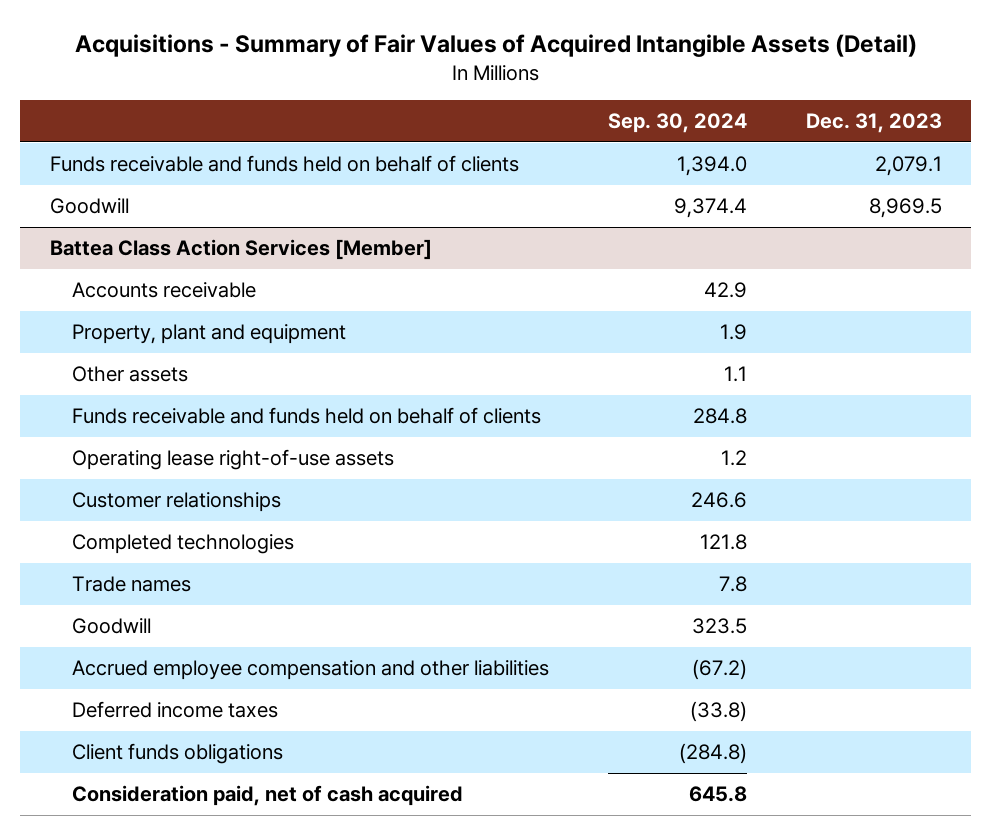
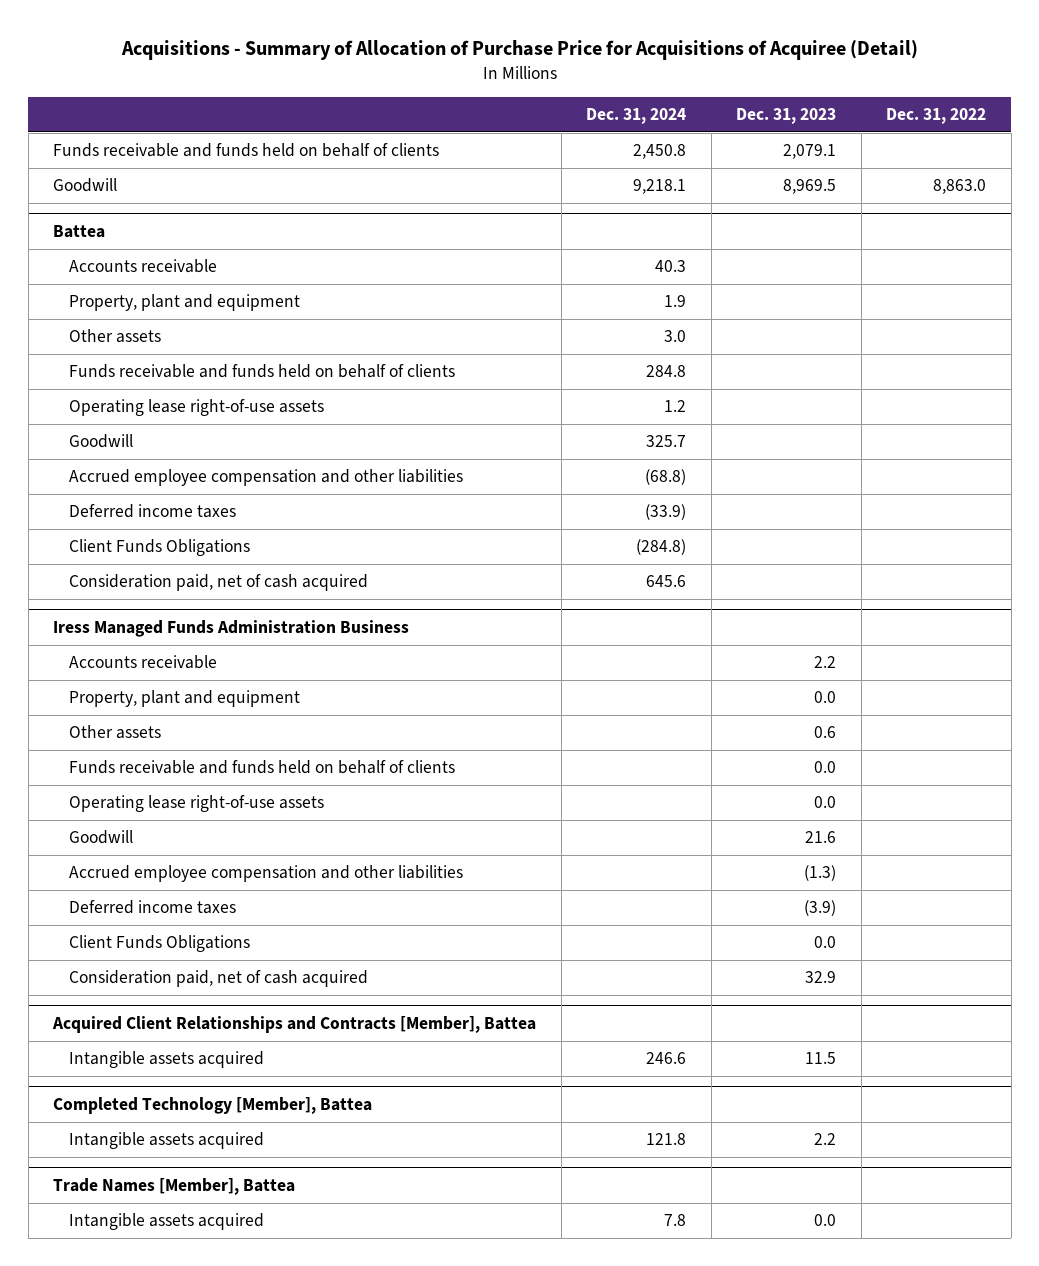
[74,34,917,58] Acquisitions - Summary of Fair Values of Acquired Intangible Assets (Detail) -> [120,40,918,61] Acquisitions - Summary of Allocation of Purchase Price for Acquisitions of Acquiree (Detail)
[607,113,747,134] Sep. 30, 2024 -> none
none -> [586,108,687,125] Dec. 31, 2024
none -> [886,108,987,125] Dec. 31, 2022
[49,239,432,261] Battea Class Action Services [Member] -> [53,225,106,239] Battea
[71,492,281,513] Customer relationships -> none
[71,534,294,555] Completed technologies -> none
[71,576,191,593] Trade names -> none
[71,743,283,765] Client funds obligations -> [68,539,250,557] Client Funds Obligations
none -> [53,620,410,638] Iress Managed Funds Administration Business
none -> [68,655,217,670] Accounts receivable
none -> [68,690,300,708] Property, plant and equipment
none -> [68,725,161,740] Other assets
none -> [68,760,455,775] Funds receivable and funds held on behalf of clients
none -> [68,795,324,813] Operating lease right-of-use assets
none -> [68,830,133,845] Goodwill
none -> [68,865,463,883] Accrued employee compensation and other liabilities
none -> [68,900,236,915] Deferred income taxes
none -> [68,935,250,953] Client Funds Obligations
none -> [68,970,368,988] Consideration paid, net of cash acquired
none -> [52,1016,537,1034] Acquired Client Relationships and Contracts [Member], Battea
none -> [68,1051,264,1069] Intangible assets acquired
none -> [53,1097,373,1115] Completed Technology [Member], Battea
none -> [68,1132,264,1150] Intangible assets acquired
none -> [53,1178,296,1196] Trade Names [Member], Battea
none -> [68,1213,264,1231] Intangible assets acquired

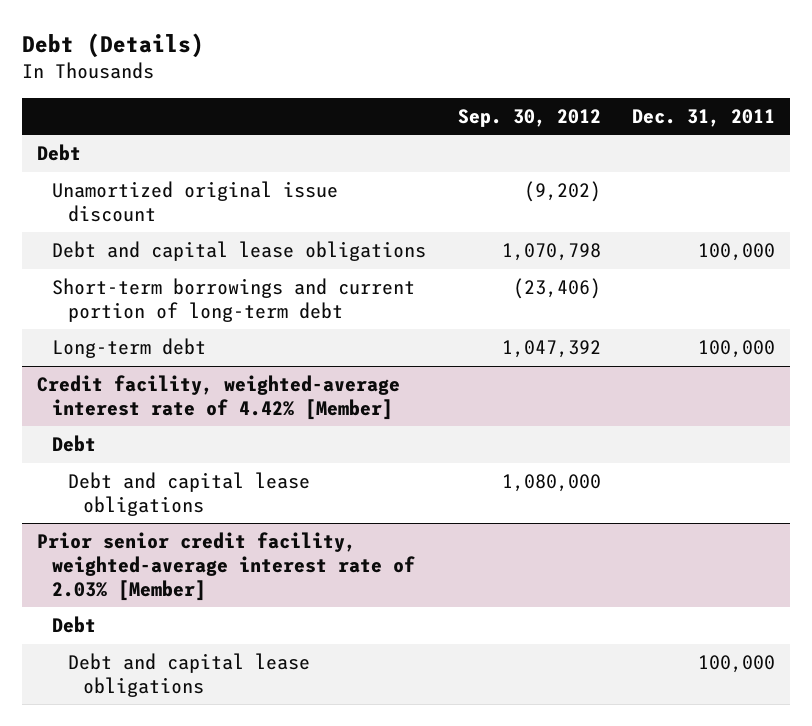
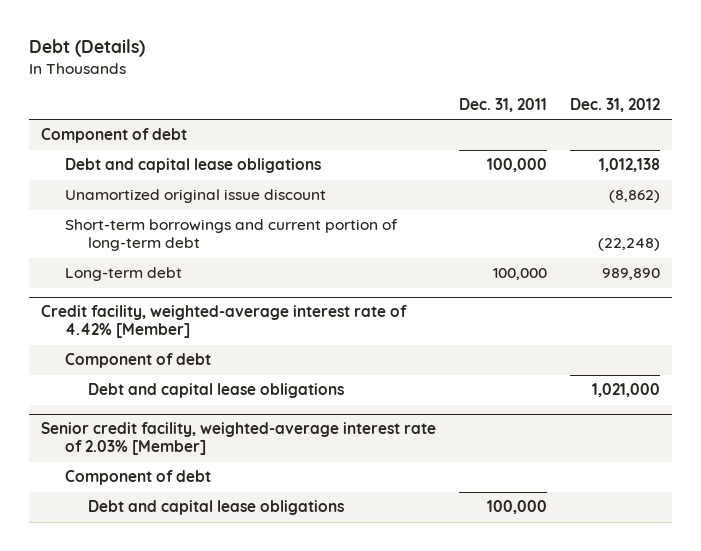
[457,108,601,127] Sep. 30, 2012 -> none
none -> [570,97,661,112] Dec. 31, 2012
[37,144,82,162] Debt -> [40,128,187,144] Component of debt
[52,181,339,222] Unamortized original issue discount -> [64,189,326,204] Unamortized original issue discount
[52,435,97,453] Debt -> [64,353,211,369] Component of debt
[37,532,416,601] Prior senior credit facility, weighted-average interest rate of 2.03% [Member] -> [40,422,436,456] Senior credit facility, weighted-average interest rate of 2.03% [Member]
[52,616,97,634] Debt -> [64,470,211,486] Component of debt

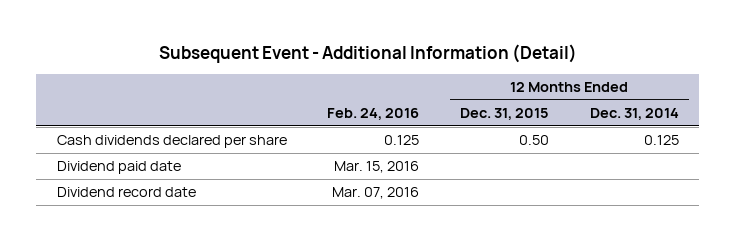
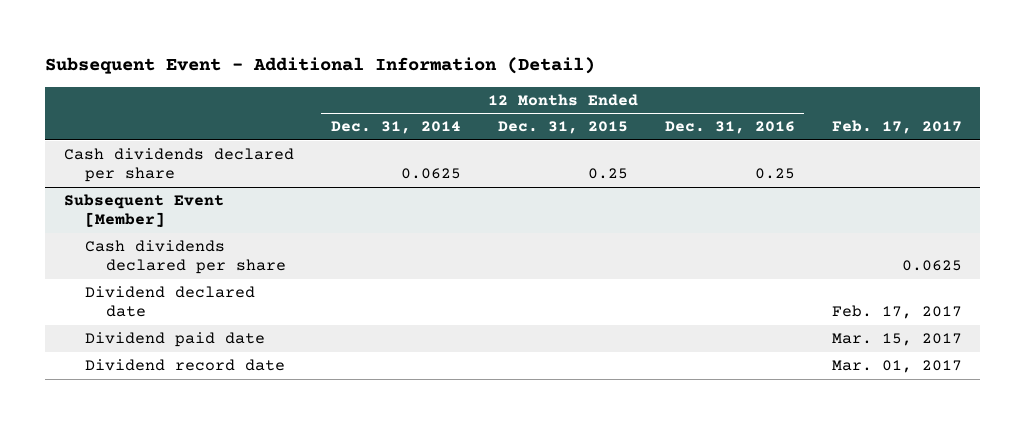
[327,108,420,121] Feb. 24, 2016 -> none
none -> [664,121,795,135] Dec. 31, 2016
none -> [831,120,962,135] Feb. 17, 2017
[56,161,181,175] Dividend paid date -> none
[56,187,196,198] Dividend record date -> none
[519,135,550,146] 0.50 -> [587,168,628,180] 0.25
[643,135,679,146] 0.125 -> [400,168,461,180] 0.0625
none -> [63,194,224,228] Subsequent Event [Member]
none -> [84,240,286,275] Cash dividends declared per share
none -> [84,286,255,318] Dividend declared date
none -> [84,332,265,348] Dividend paid date
none -> [84,359,285,372] Dividend record date

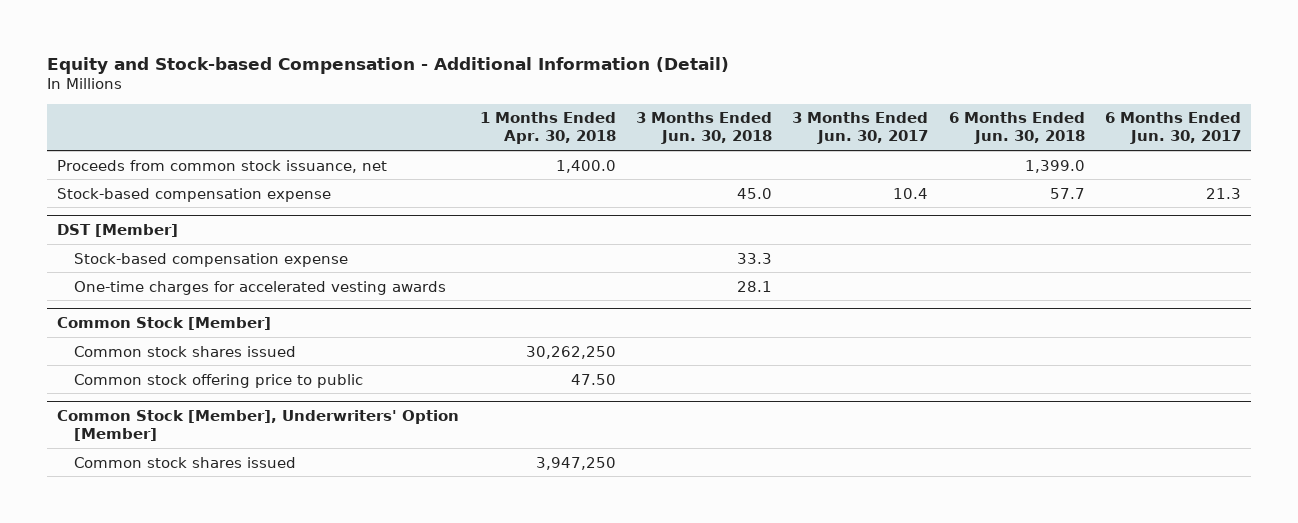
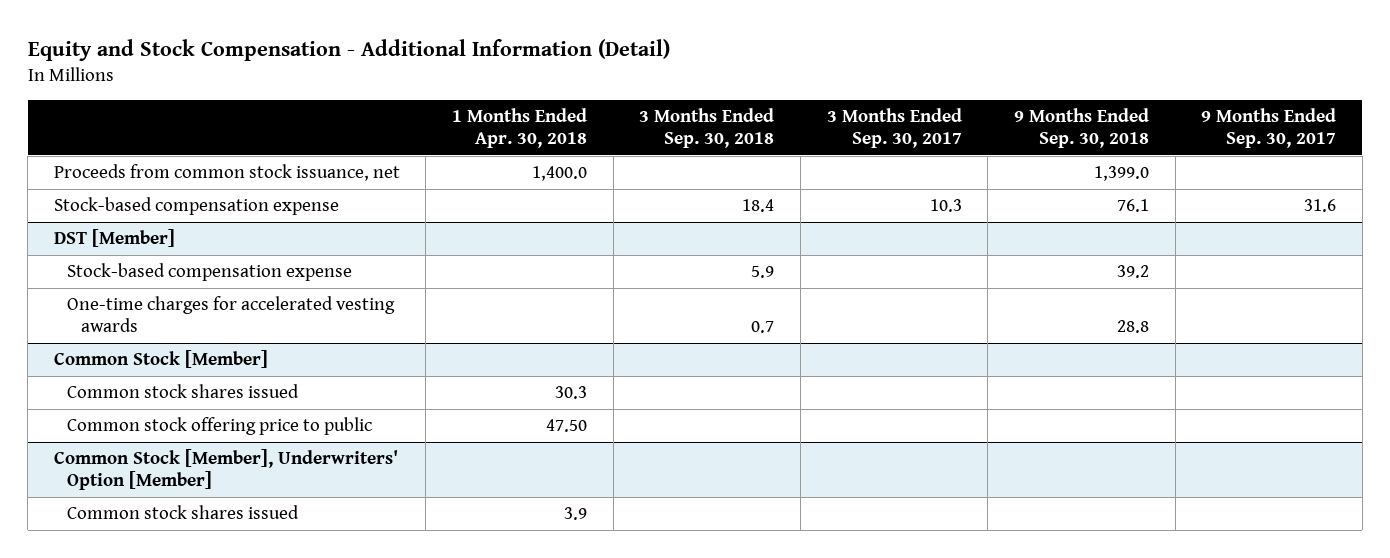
[47,56,730,74] Equity and Stock-based Compensation - Additional Information (Detail) -> [27,39,670,62] Equity and Stock Compensation - Additional Information (Detail)
[636,112,773,145] 3 Months Ended Jun. 30, 2018 -> none
[792,112,929,145] 3 Months Ended Jun. 30, 2017 -> none
[948,112,1085,145] 6 Months Ended Jun. 30, 2018 -> none
[1105,112,1242,145] 6 Months Ended Jun. 30, 2017 -> none
none -> [639,108,775,149] 3 Months Ended Sep. 30, 2018
none -> [826,108,962,149] 3 Months Ended Sep. 30, 2017
none -> [1013,108,1149,149] 9 Months Ended Sep. 30, 2018
none -> [1201,108,1337,149] 9 Months Ended Sep. 30, 2017
[525,345,616,359] 30,262,250 -> [555,386,588,400] 30.3
[535,456,616,470] 3,947,250 -> [564,507,588,521] 3.9

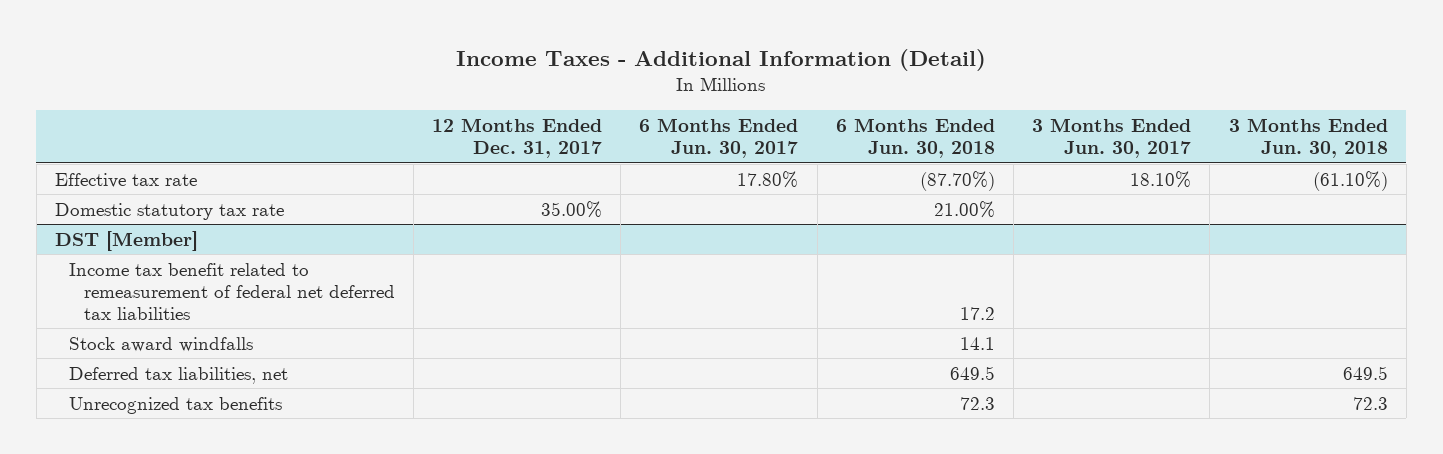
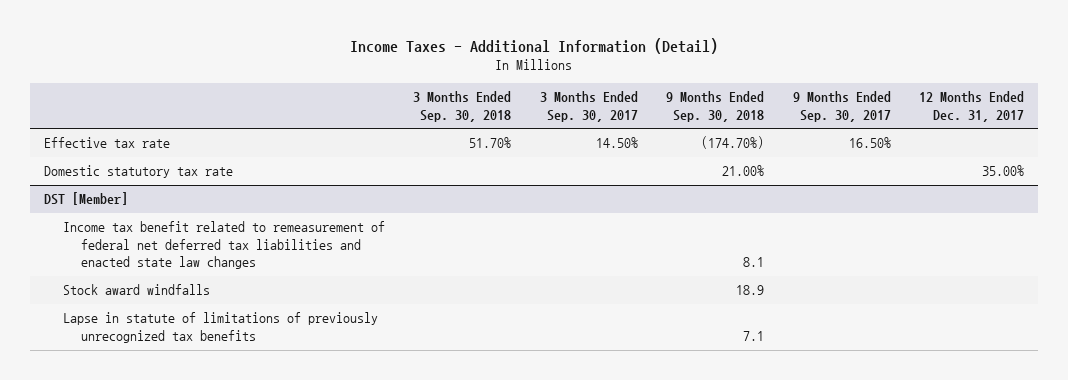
[639,117,799,159] 6 Months Ended Jun. 30, 2017 -> none
[835,117,995,159] 6 Months Ended Jun. 30, 2018 -> none
[1032,117,1192,159] 3 Months Ended Jun. 30, 2017 -> none
[1228,117,1388,159] 3 Months Ended Jun. 30, 2018 -> none
none -> [413,91,512,122] 3 Months Ended Sep. 30, 2018
none -> [539,91,638,122] 3 Months Ended Sep. 30, 2017
none -> [666,91,765,122] 9 Months Ended Sep. 30, 2018
none -> [792,91,891,122] 9 Months Ended Sep. 30, 2017
[69,262,395,321] Income tax benefit related to remeasurement of federal net deferred tax liabilities -> [62,221,385,270] Income tax benefit related to remeasurement of federal net deferred tax liabilities and enacted state law changes
[69,366,289,384] Deferred tax liabilities, net -> none
[69,396,283,414] Unrecognized tax benefits -> none
none -> [62,312,378,343] Lapse in statute of limitations of previously unrecognized tax benefits

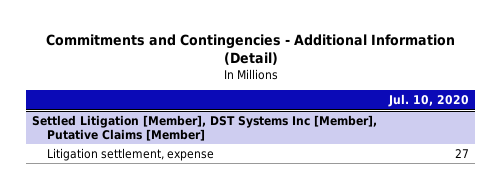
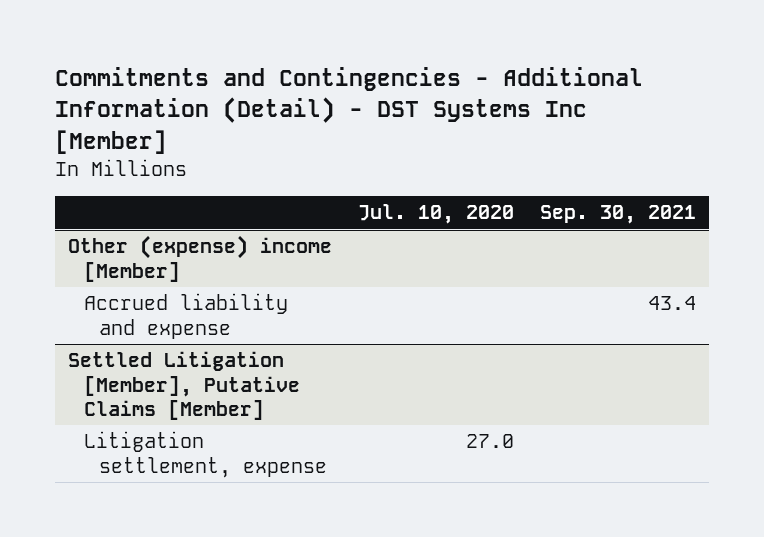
[45,33,455,65] Commitments and Contingencies - Additional Information (Detail) -> [54,67,643,154] Commitments and Contingencies - Additional Information (Detail) - DST Systems Inc [Member]
none -> [540,205,697,225] Sep. 30, 2021
none -> [67,235,332,282] Other (expense) income [Member]
none -> [83,293,288,339] Accrued liability and expense
[32,114,378,141] Settled Litigation [Member], DST Systems Inc [Member], Putative Claims [Member] -> [67,351,300,420] Settled Litigation [Member], Putative Claims [Member]
[455,148,470,158] 27 -> [466,434,515,449] 27.0

